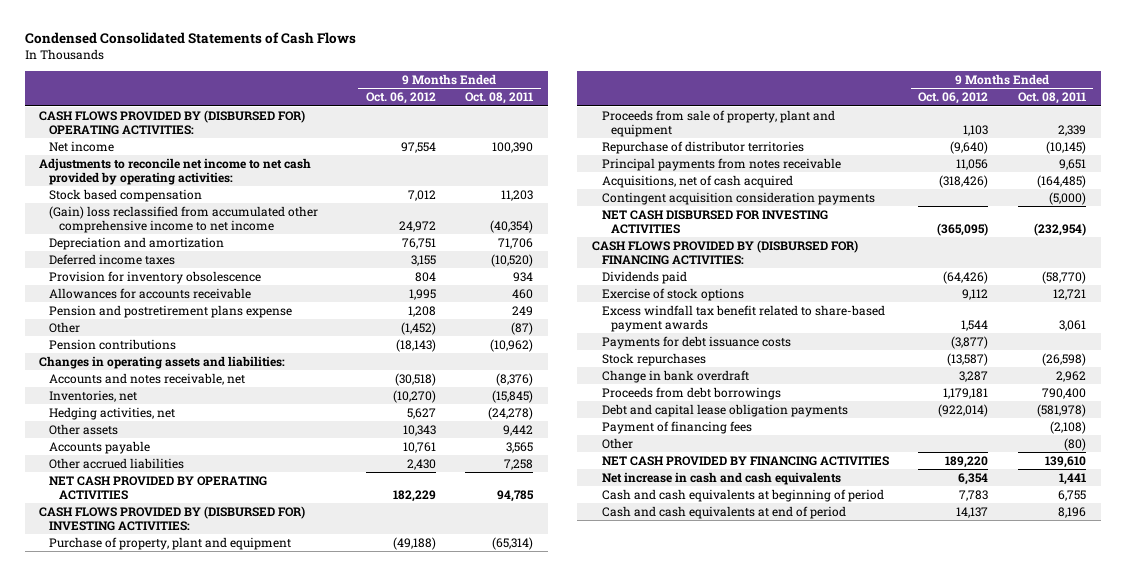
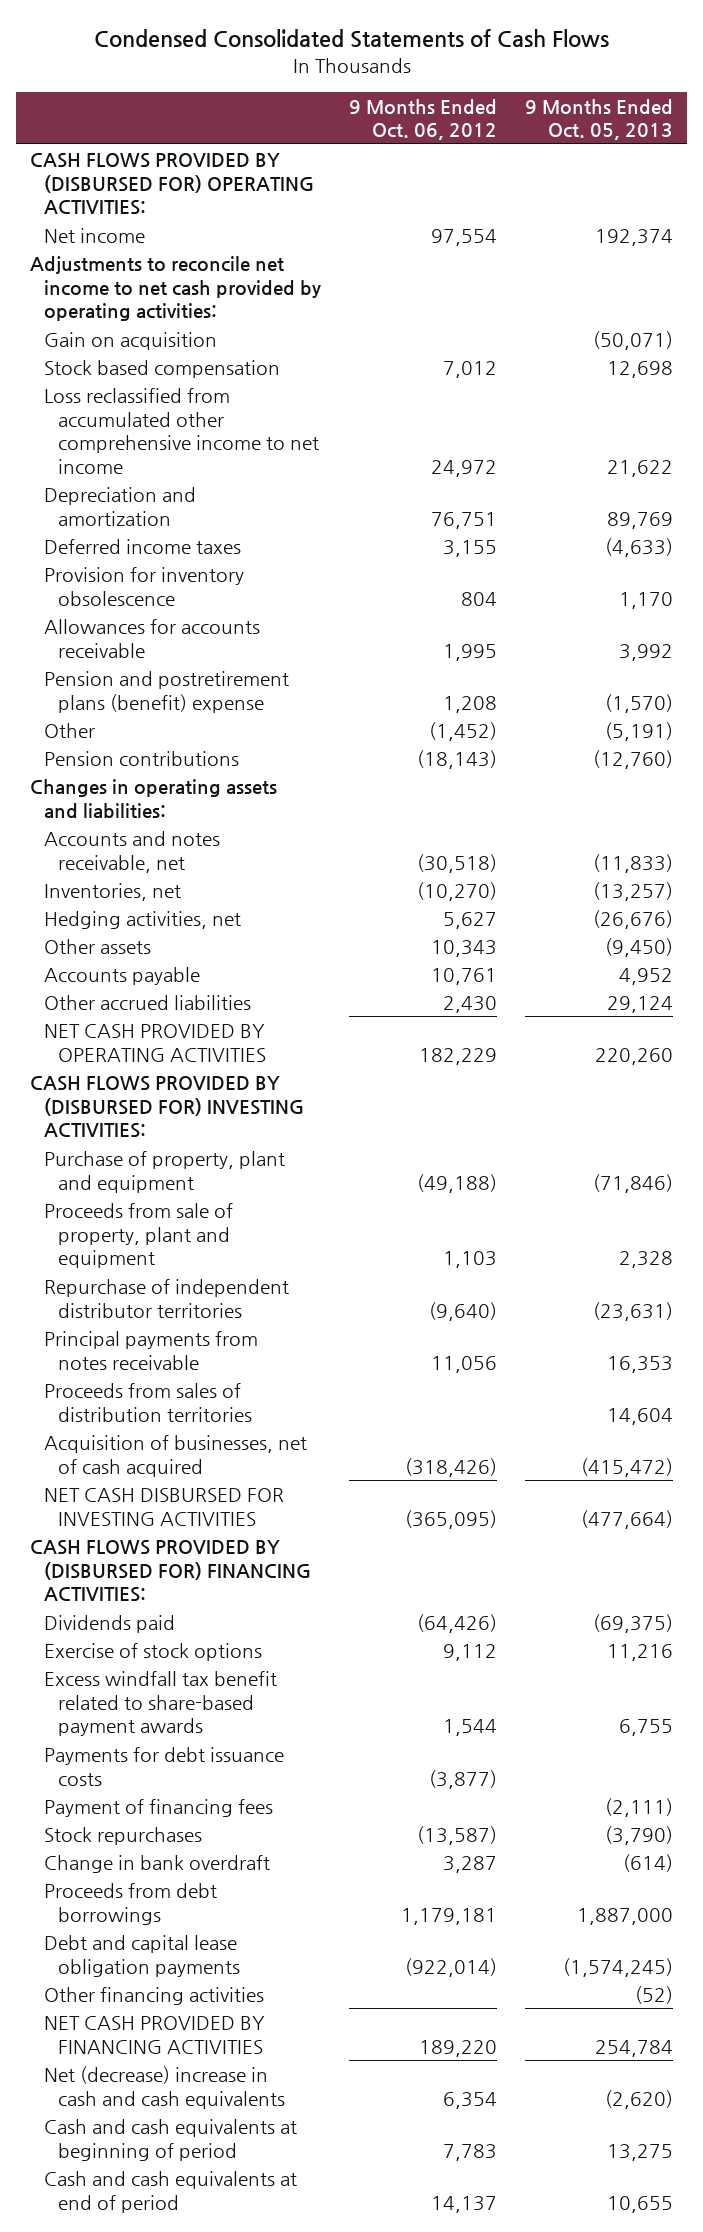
[465,92,534,105] Oct. 08, 2011 -> none
none -> [524,98,673,141] 9 Months Ended Oct. 05, 2013
none -> [44,331,218,350] Gain on acquisition
[49,205,319,233] (Gain) loss reclassified from accumulated other comprehensive income to net income -> [44,387,319,474] Loss reclassified from accumulated other comprehensive income to net income
[49,304,293,318] Pension and postretirement plans expense -> [44,670,290,713] Pension and postretirement plans (benefit) expense
[601,140,804,154] Repurchase of distributor territories -> [44,1278,290,1318] Repurchase of independent distributor territories
[601,191,875,205] Contingent acquisition consideration payments -> none
none -> [44,1382,252,1422] Proceeds from sales of distribution territories
[601,174,793,188] Acquisitions, net of cash acquired -> [44,1434,308,1477] Acquisition of businesses, net of cash acquired
[601,420,752,434] Payment of financing fees -> [44,1798,274,1817] Payment of financing fees
[601,437,633,449] Other -> none
none -> [44,1986,265,2005] Other financing activities
[601,471,841,485] Net increase in cash and cash equivalents -> [44,2065,285,2109] Net (decrease) increase in cash and cash equivalents

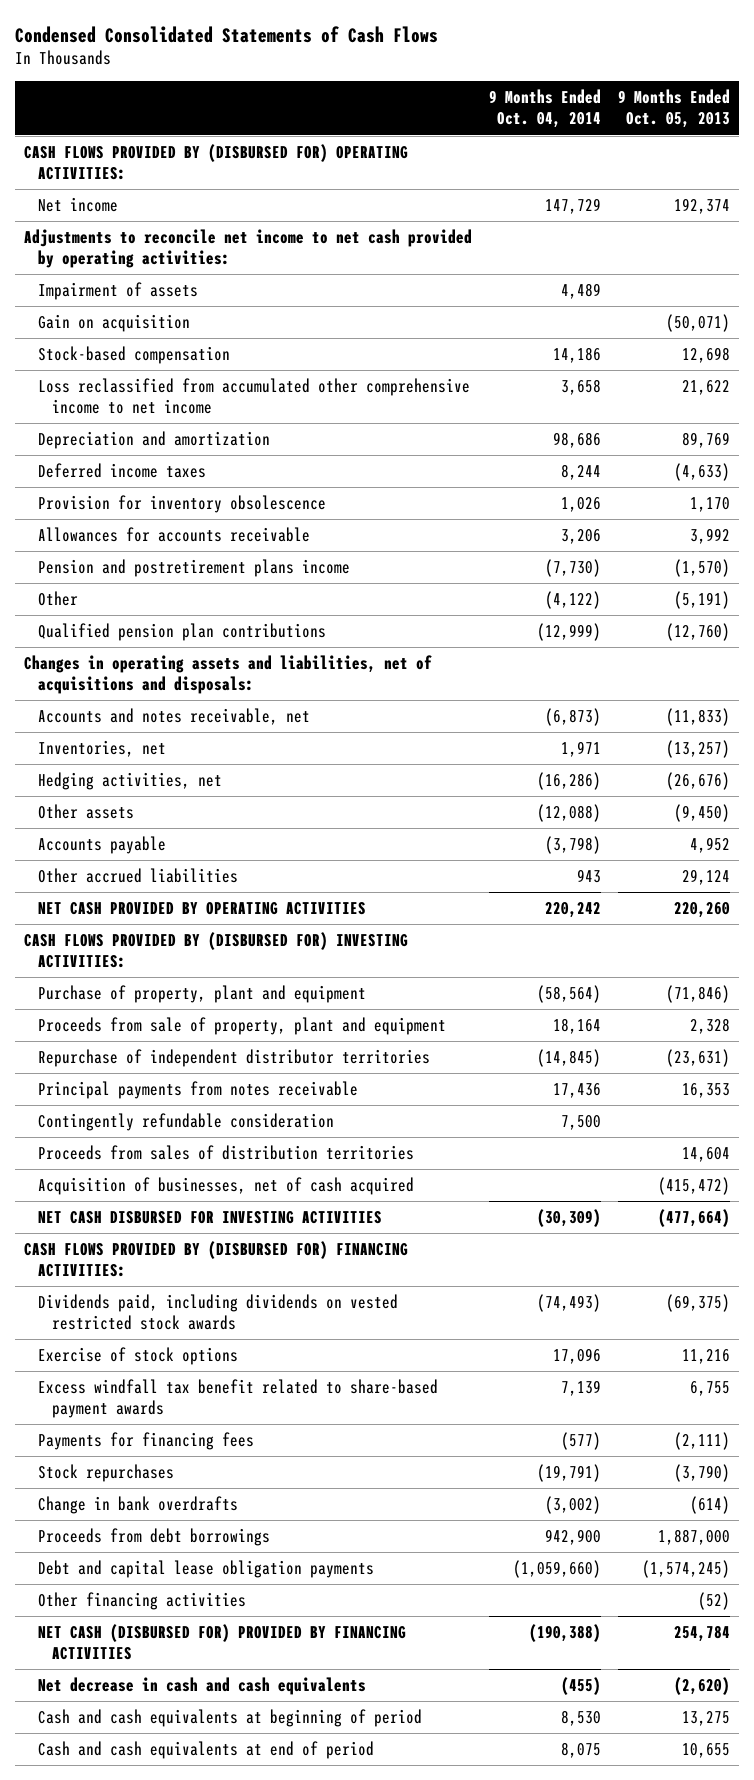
[349,98,498,141] 9 Months Ended Oct. 06, 2012 -> none
none -> [489,89,602,129] 9 Months Ended Oct. 04, 2014
none -> [37,281,198,300] Impairment of assets
[44,359,281,378] Stock based compensation -> [37,345,230,364] Stock-based compensation
[44,670,290,713] Pension and postretirement plans (benefit) expense -> [37,558,350,577] Pension and postretirement plans income
[44,750,240,766] Pension contributions -> [37,622,326,641] Qualified pension plan contributions
[30,778,278,818] Changes in operating assets and liabilities: -> [23,654,432,695] Changes in operating assets and liabilities, net of acquisitions and disposals:
none -> [37,1112,334,1131] Contingently refundable consideration
[44,1614,176,1633] Dividends paid -> [37,1293,398,1331] Dividends paid, including dividends on vested restricted stock awards
[44,1746,285,1786] Payments for debt issuance costs -> none
[44,1798,274,1817] Payment of financing fees -> [37,1431,254,1450] Payments for financing fees
[44,1854,271,1873] Change in bank overdraft -> [37,1495,238,1514] Change in bank overdrafts
[44,2015,266,2054] NET CASH PROVIDED BY FINANCING ACTIVITIES -> [37,1623,406,1661] NET CASH (DISBURSED FOR) PROVIDED BY FINANCING ACTIVITIES
[44,2065,285,2109] Net (decrease) increase in cash and cash equivalents -> [37,1676,366,1695] Net decrease in cash and cash equivalents

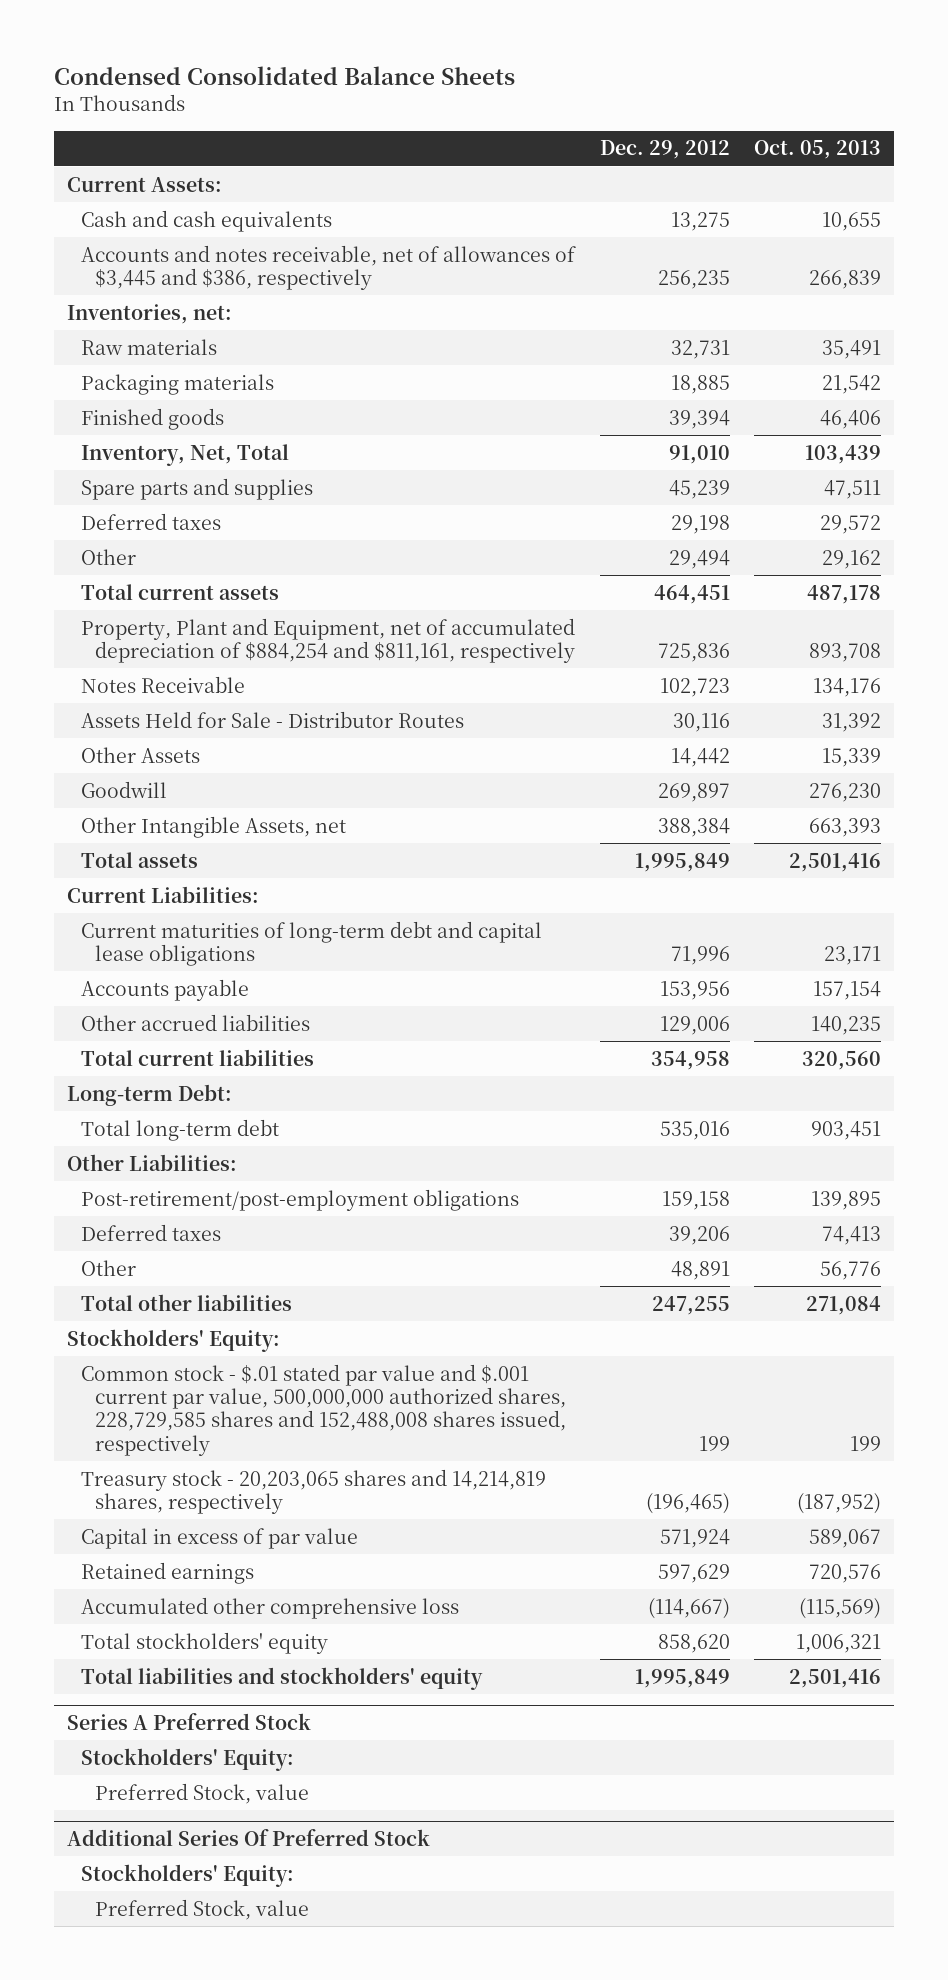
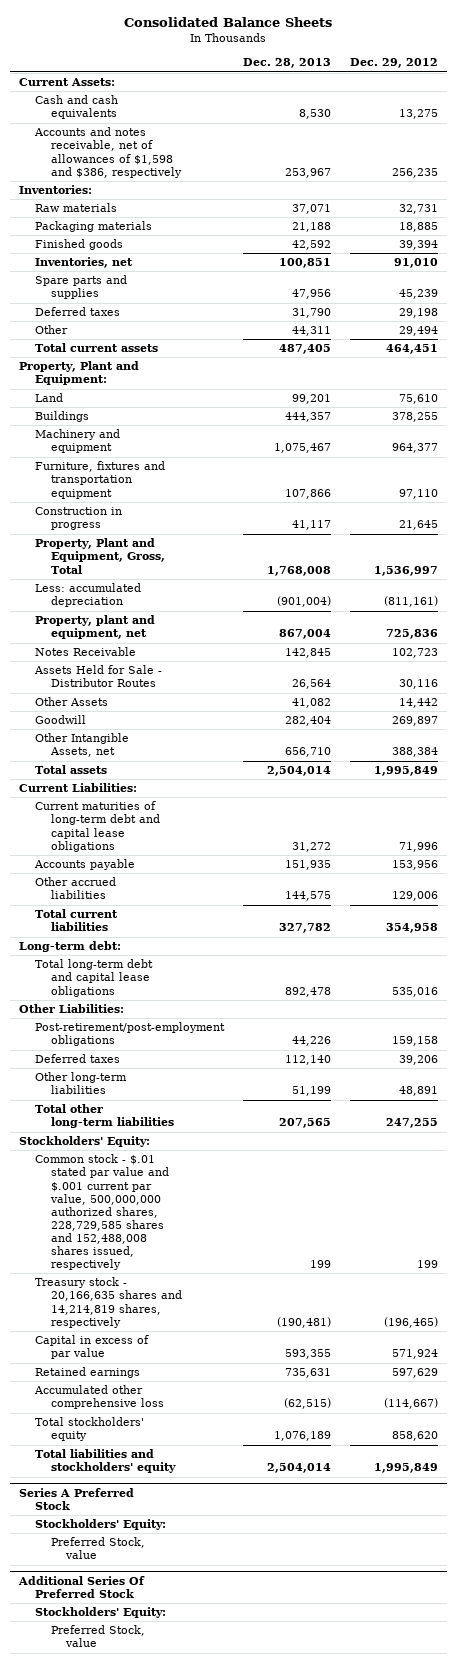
[54,65,516,85] Condensed Consolidated Balance Sheets -> [124,17,333,28] Consolidated Balance Sheets
[754,140,882,160] Oct. 05, 2013 -> none
none -> [242,58,331,69] Dec. 28, 2013
[80,244,576,291] Accounts and notes receivable, net of allowances of $3,445 and $386, respectively -> [33,127,182,178] Accounts and notes receivable, net of allowances of $1,598 and $386, respectively
[66,303,232,324] Inventories, net: -> [19,185,93,195] Inventories:
[80,443,289,466] Inventory, Net, Total -> [34,257,133,269] Inventories, net
none -> [19,361,140,386] Property, Plant and Equipment:
none -> [34,393,63,403] Land
none -> [34,411,89,423] Buildings
none -> [34,429,120,454] Machinery and equipment
none -> [34,461,165,499] Furniture, fixtures and transportation equipment
none -> [34,507,122,531] Construction in progress
none -> [34,538,165,574] Property, Plant and Equipment, Gross, Total
none -> [34,583,141,608] Less: accumulated depreciation
[80,617,575,664] Property, Plant and Equipment, net of accumulated depreciation of $884,254 and $811,161, respectively -> [34,615,155,640] Property, plant and equipment, net
[66,1083,232,1106] Long-term Debt: -> [19,941,122,953] Long-term debt:
[80,1118,279,1141] Total long-term debt -> [34,959,153,997] Total long-term debt and capital lease obligations
[80,1259,136,1276] Other -> [34,1072,127,1095] Other long-term liabilities
[80,1293,292,1311] Total other liabilities -> [34,1104,174,1129] Total other long-term liabilities
[80,1468,546,1515] Treasury stock - 20,203,065 shares and 14,214,819 shares, respectively -> [34,1277,182,1328] Treasury stock - 20,166,635 shares and 14,214,819 shares, respectively

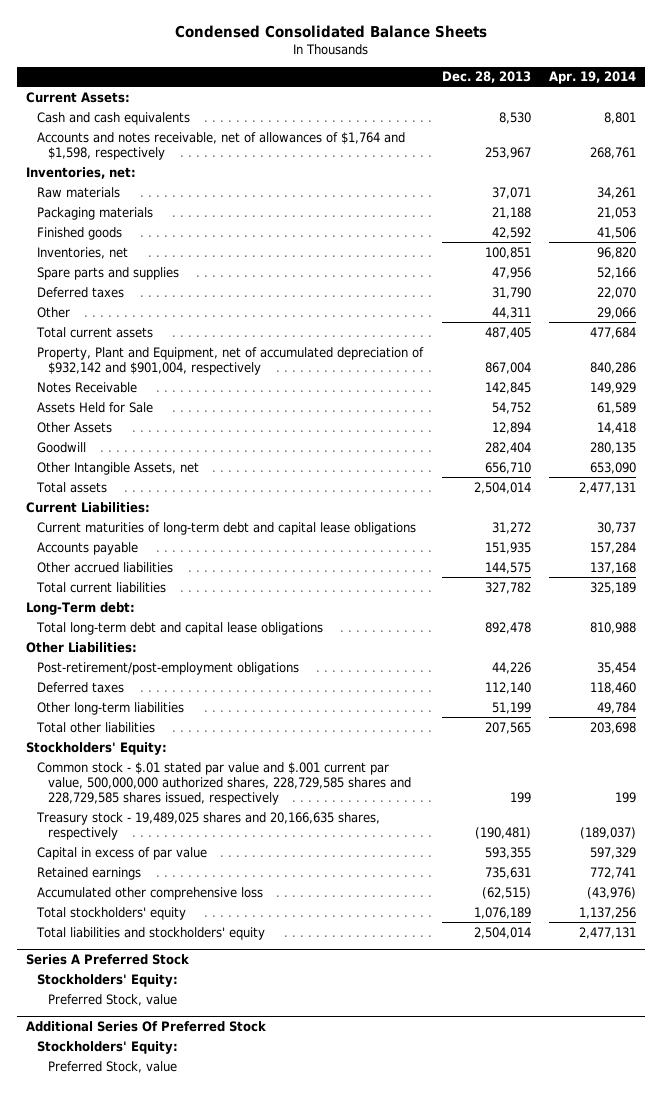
[124,17,333,28] Consolidated Balance Sheets -> [175,24,488,38] Condensed Consolidated Balance Sheets
[349,58,438,69] Dec. 29, 2012 -> none
none -> [549,71,637,85] Apr. 19, 2014
[33,127,182,178] Accounts and notes receivable, net of allowances of $1,598 and $386, respectively -> [37,131,406,160] Accounts and notes receivable, net of allowances of $1,764 and $1,598, respectively
[19,185,93,195] Inventories: -> [26,166,137,179] Inventories, net:
[19,361,140,386] Property, Plant and Equipment: -> none
[34,393,63,403] Land -> none
[34,411,89,423] Buildings -> none
[34,429,120,454] Machinery and equipment -> none
[34,461,165,499] Furniture, fixtures and transportation equipment -> none
[34,507,122,531] Construction in progress -> none
[34,538,165,574] Property, Plant and Equipment, Gross, Total -> none
[34,583,141,608] Less: accumulated depreciation -> none
[34,615,155,640] Property, plant and equipment, net -> [37,346,425,375] Property, Plant and Equipment, net of accumulated depreciation of $932,142 and $901,004, respectively
[33,665,162,688] Assets Held for Sale - Distributor Routes -> [37,401,154,413] Assets Held for Sale
[291,679,331,690] 26,564 -> [491,401,531,414] 54,752
[291,698,331,709] 41,082 -> [491,421,531,434] 12,894
[19,941,122,953] Long-term debt: -> [26,601,136,615] Long-Term debt:
[34,1104,174,1129] Total other long-term liabilities -> [36,721,156,733] Total other liabilities
[34,1154,169,1271] Common stock - $.01 stated par value and $.001 current par value, 500,000,000 authorized shares, 228,729,585 shares and 152,488,008 shares issued, respectively -> [37,761,412,805] Common stock - $.01 stated par value and $.001 current par value, 500,000,000 authorized shares, 228,729,585 shares and 228,729,585 shares issued, respectively
[34,1277,182,1328] Treasury stock - 20,166,635 shares and 14,214,819 shares, respectively -> [36,811,381,840] Treasury stock - 19,489,025 shares and 20,166,635 shares, respectively

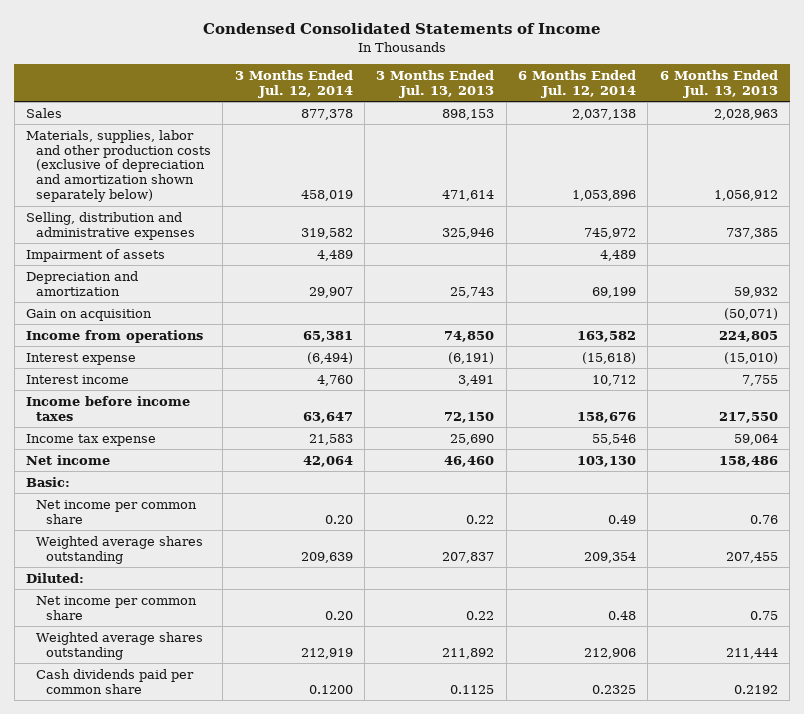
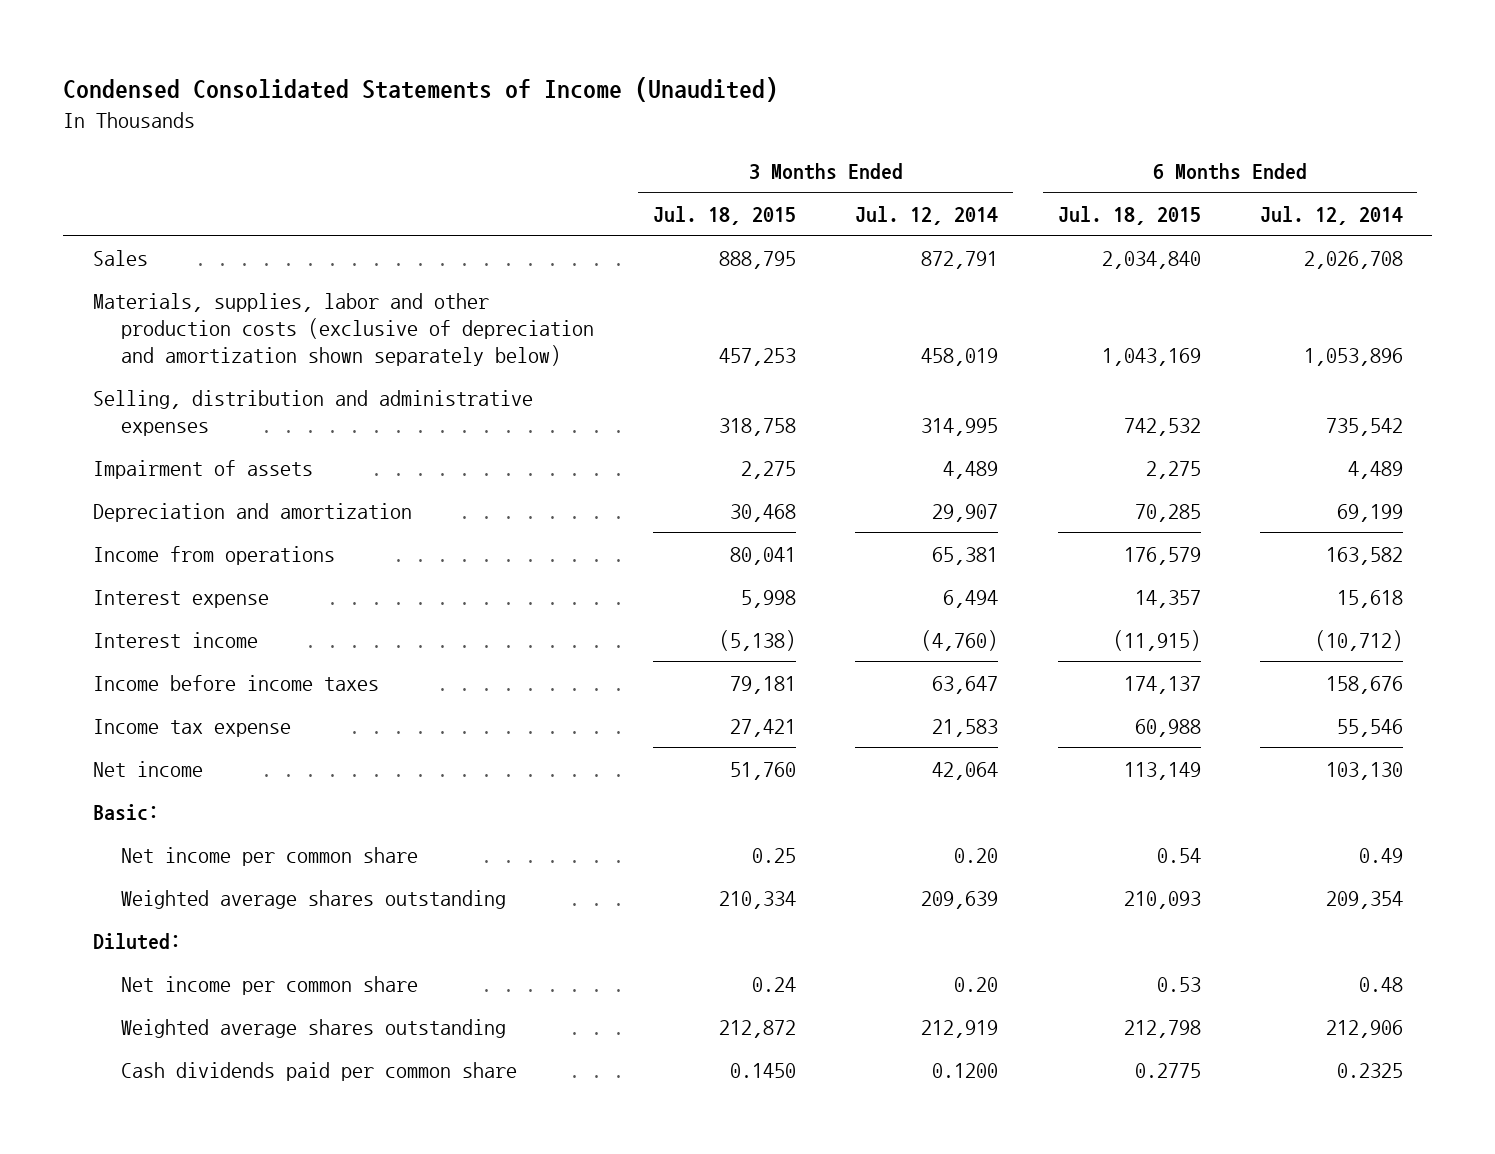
[203,23,602,35] Condensed Consolidated Statements of Income -> [63,77,779,103] Condensed Consolidated Statements of Income (Unaudited)
[376,70,495,99] 3 Months Ended Jul. 13, 2013 -> none
[659,70,778,99] 6 Months Ended Jul. 13, 2013 -> none
none -> [653,205,797,225] Jul. 18, 2015
none -> [1057,205,1201,225] Jul. 18, 2015
[300,108,353,120] 877,378 -> [921,250,999,269] 872,791
[572,108,637,120] 2,037,138 -> [1303,250,1403,269] 2,026,708
[300,227,353,239] 319,582 -> [921,417,999,436] 314,995
[584,227,637,239] 745,972 -> [1325,417,1403,436] 735,542
[26,308,153,321] Gain on acquisition -> none
[306,351,353,364] (6,494) -> [943,589,999,608] 6,494
[582,351,637,364] (15,618) -> [1336,589,1403,608] 15,618
[316,374,353,386] 4,760 -> [921,629,999,651] (4,760)
[592,374,637,386] 10,712 -> [1314,629,1403,651] (10,712)

